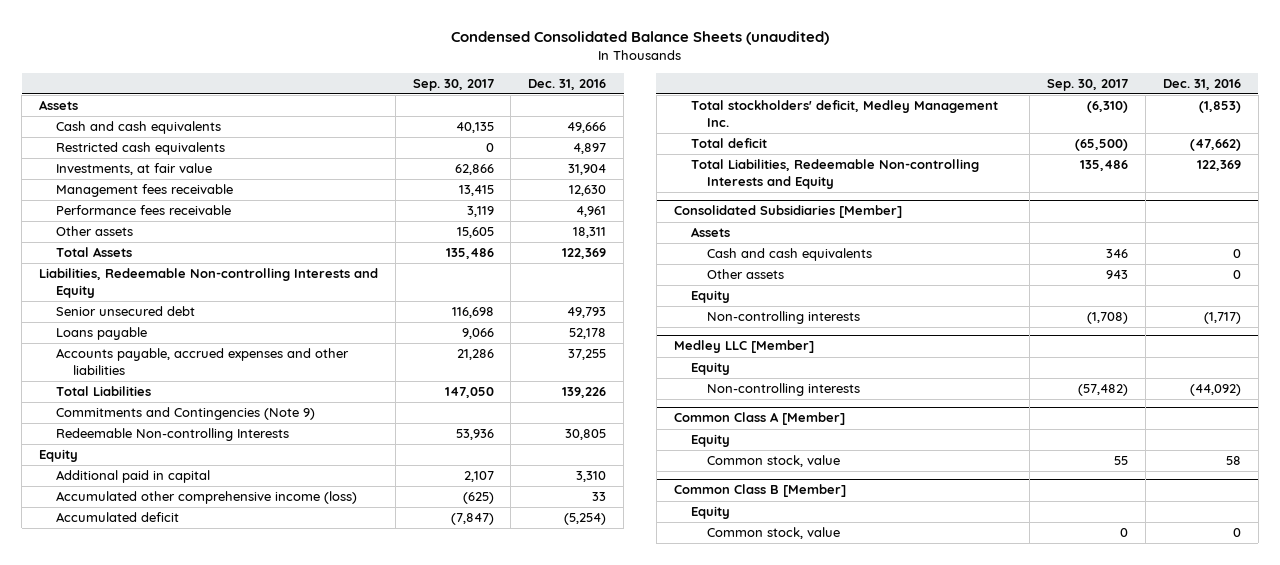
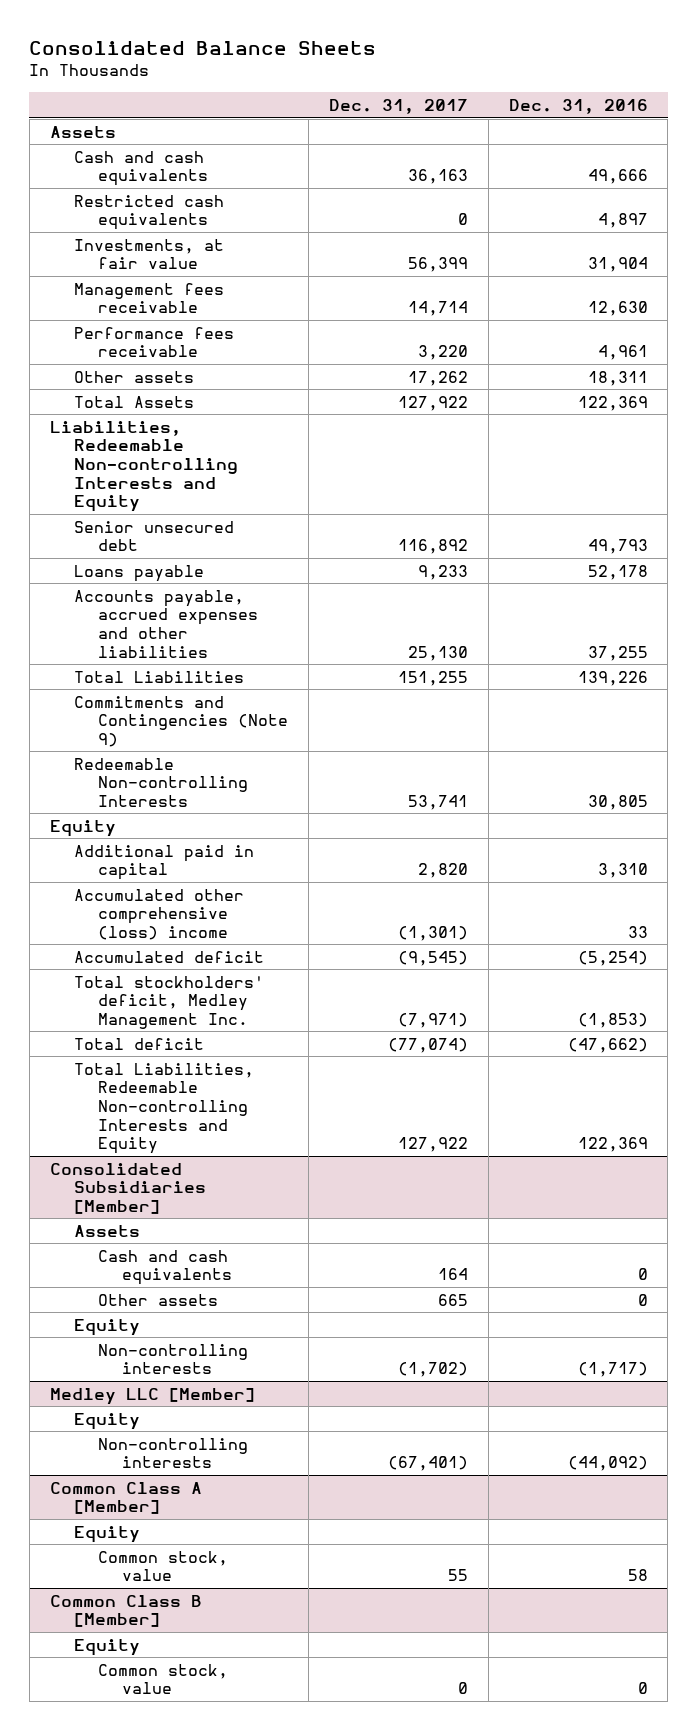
[450,30,829,45] Condensed Consolidated Balance Sheets (unaudited) -> [29,40,377,55] Consolidated Balance Sheets
[412,78,494,91] Sep. 30, 2017 -> none
none -> [328,99,468,115] Dec. 31, 2017
[55,491,357,505] Accumulated other comprehensive income (loss) -> [74,888,245,940] Accumulated other comprehensive (loss) income

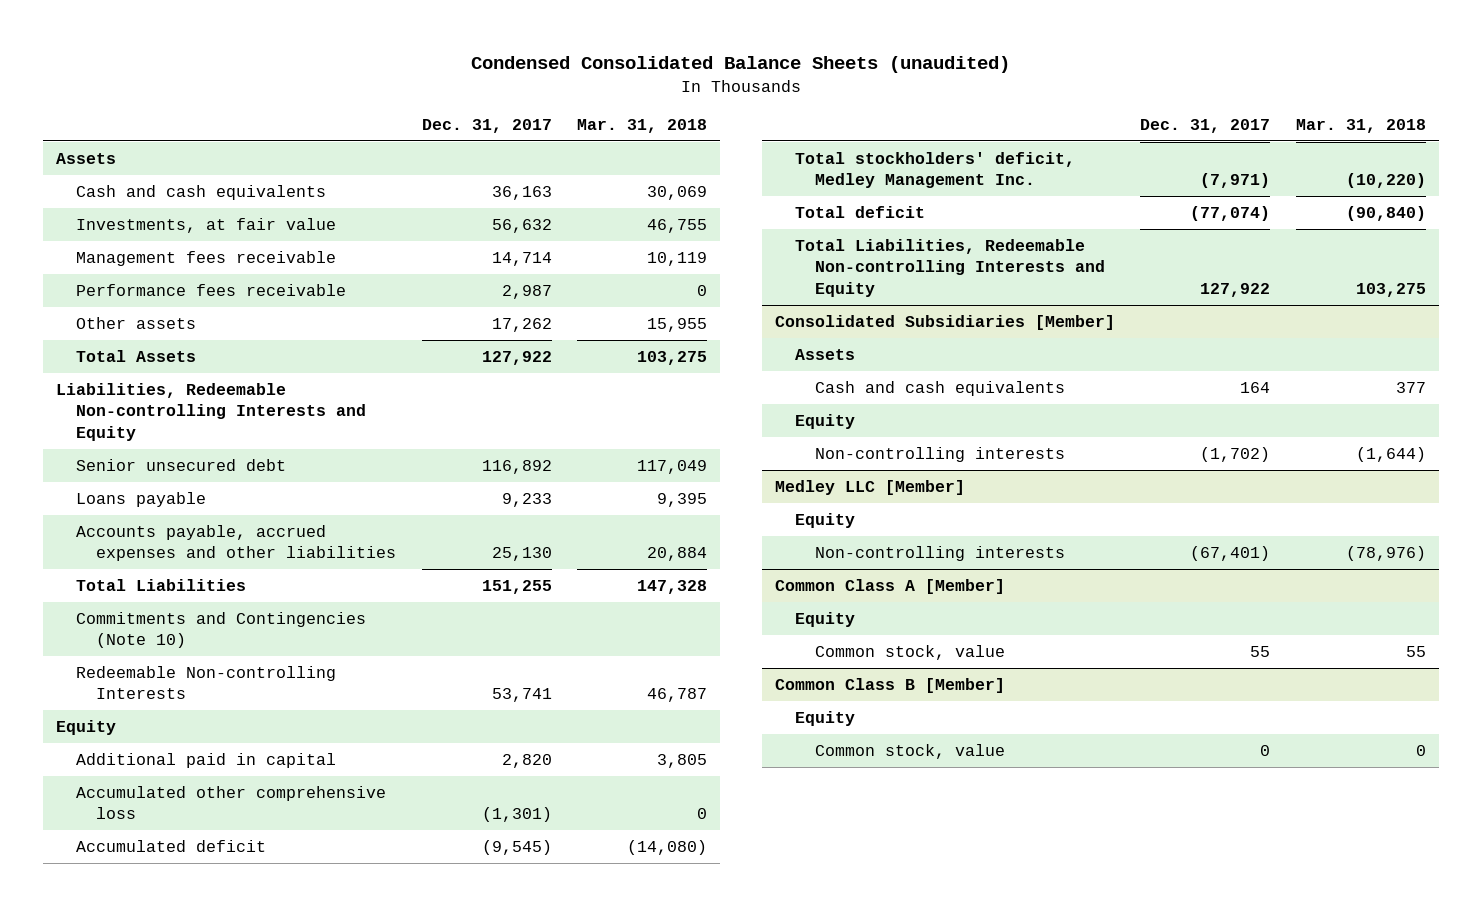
[29,40,377,55] Consolidated Balance Sheets -> [471,56,1011,74] Condensed Consolidated Balance Sheets (unaudited)
[508,99,648,115] Dec. 31, 2016 -> none
none -> [577,119,708,134] Mar. 31, 2018
[74,194,225,231] Restricted cash equivalents -> none
[407,257,468,273] 56,399 -> [491,218,552,233] 56,632
[417,345,468,361] 3,220 -> [501,284,552,299] 2,987
[74,695,289,747] Commitments and Contingencies (Note 9) -> [76,611,367,649] Commitments and Contingencies (Note 10)
[74,888,245,940] Accumulated other comprehensive (loss) income -> [76,785,387,820] Accumulated other comprehensive loss
[98,1293,219,1306] Other assets -> none

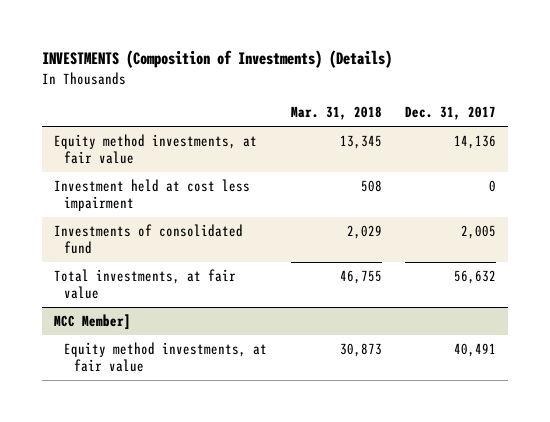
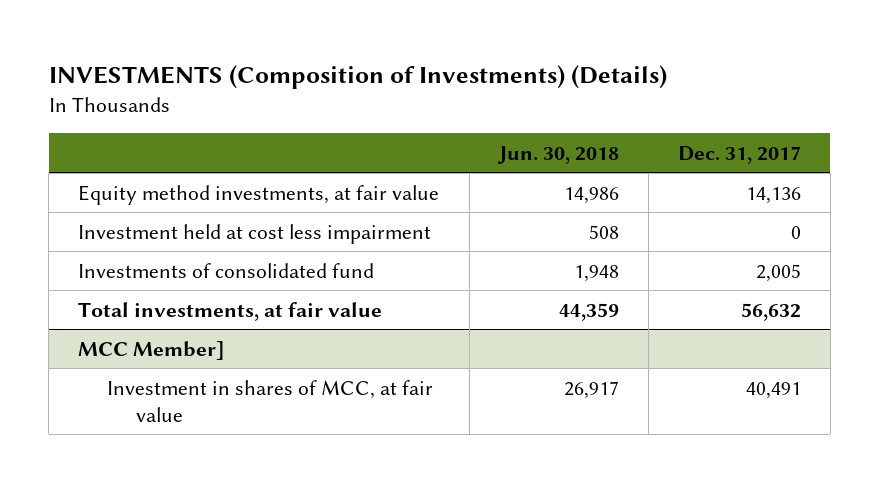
[290,106,382,121] Mar. 31, 2018 -> none
none -> [496,145,619,164] Jun. 30, 2018
[64,341,268,372] Equity method investments, at fair value -> [107,379,434,423] Investment in shares of MCC, at fair value

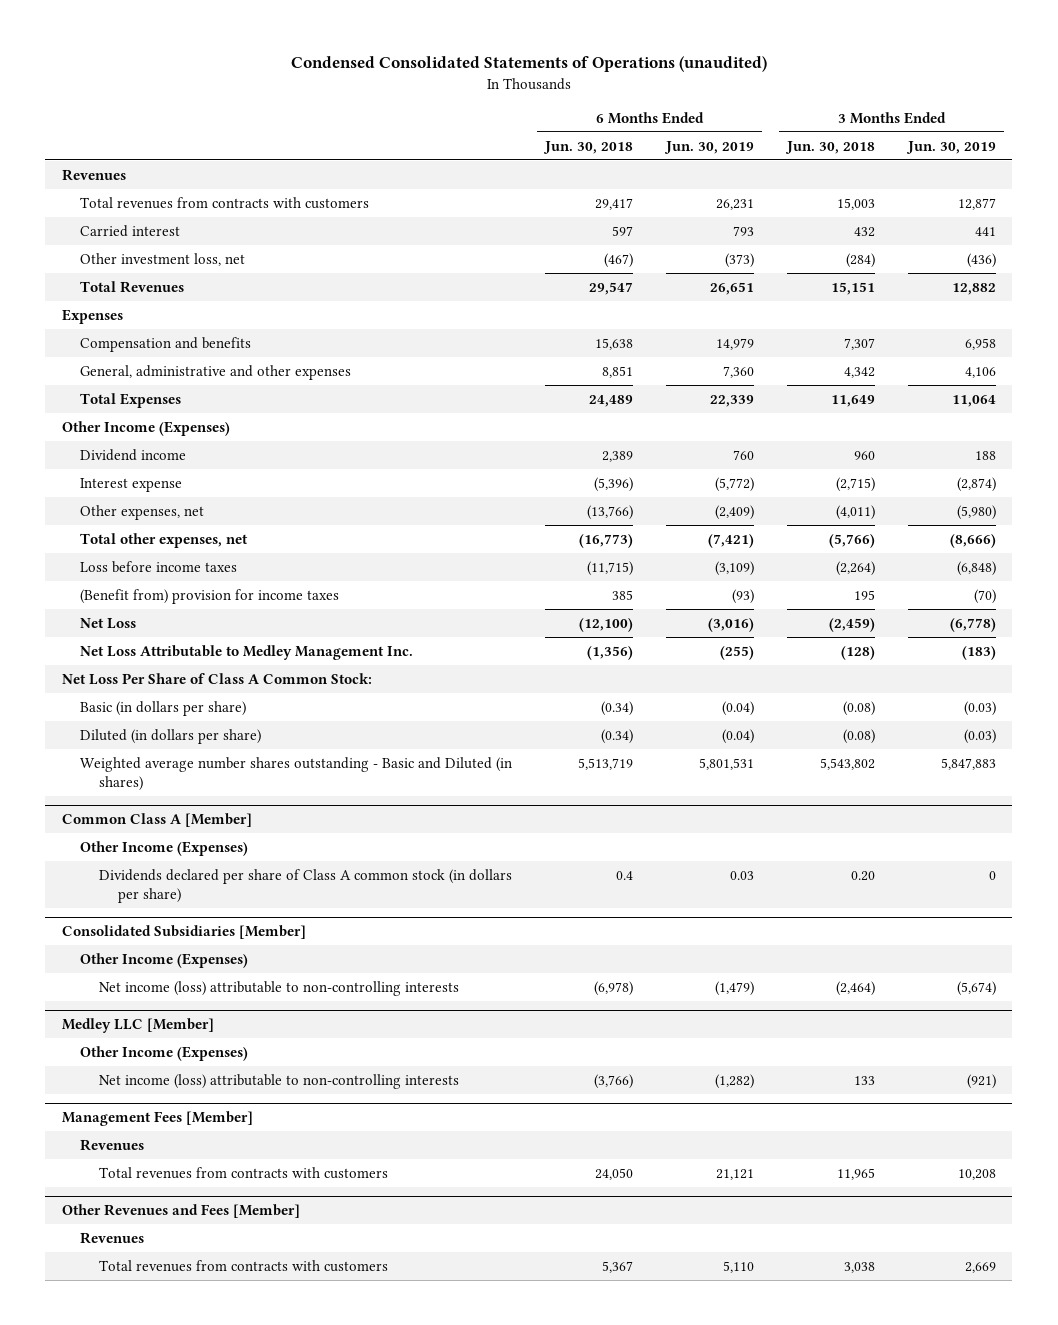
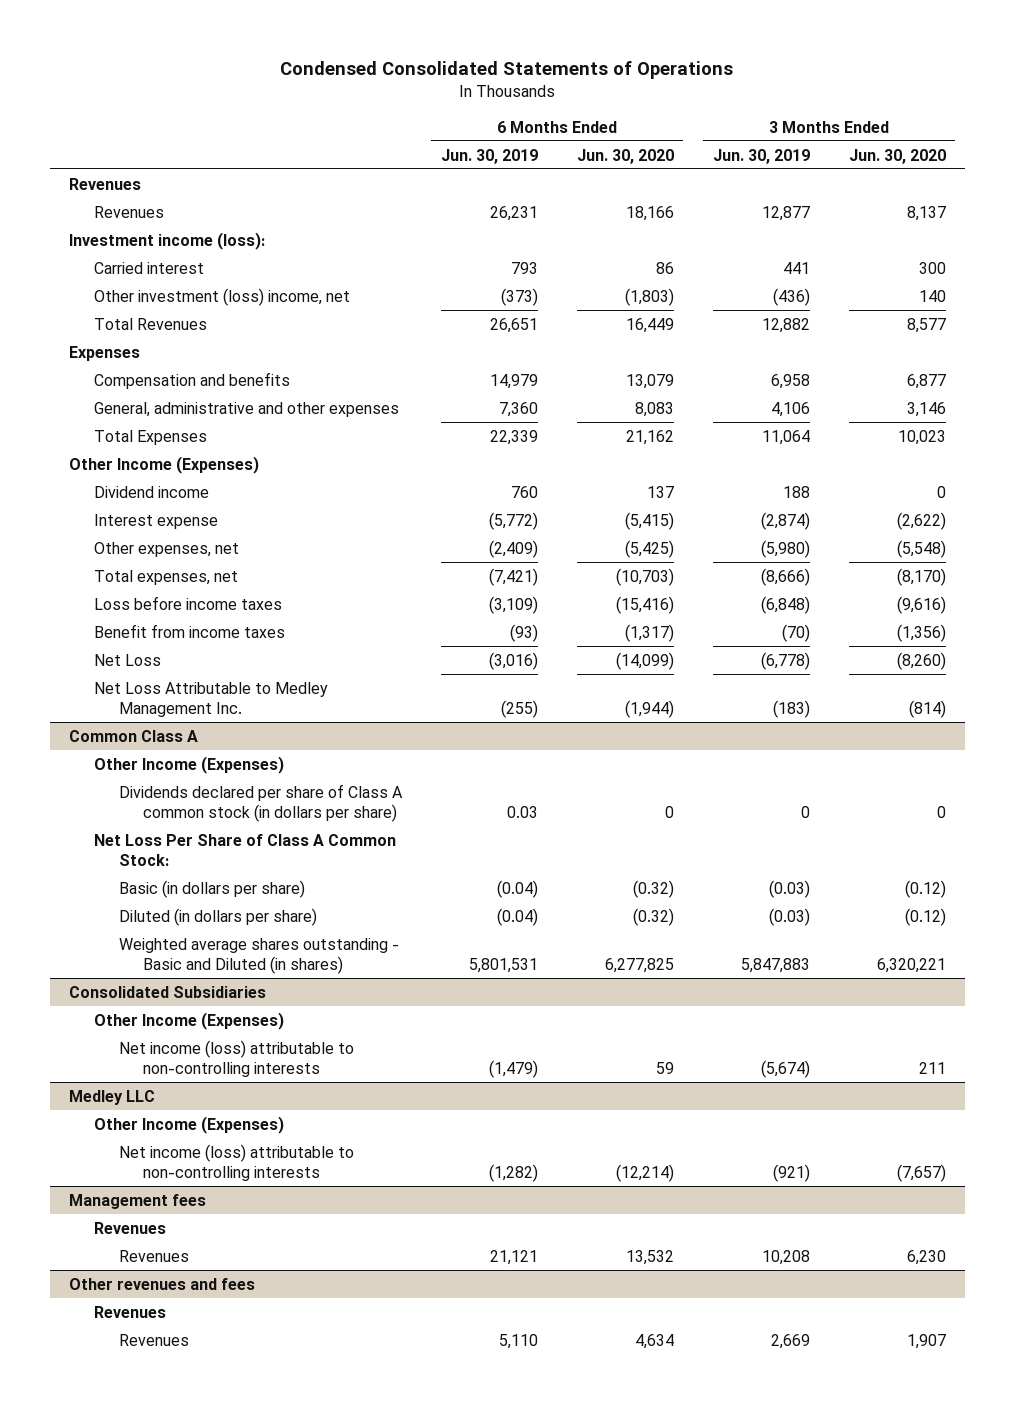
[290,56,767,73] Condensed Consolidated Statements of Operations (unaudited) -> [280,60,734,79] Condensed Consolidated Statements of Operations
[543,140,634,154] Jun. 30, 2018 -> none
[785,140,876,154] Jun. 30, 2018 -> none
none -> [576,148,674,164] Jun. 30, 2020
none -> [848,148,946,164] Jun. 30, 2020
[80,196,370,209] Total revenues from contracts with customers -> [93,205,164,218] Revenues
none -> [69,231,266,250] Investment income (loss):
[80,252,246,266] Other investment loss, net -> [93,287,350,306] Other investment (loss) income, net
[80,532,249,548] Total other expenses, net -> [93,569,238,585] Total expenses, net
[80,588,340,604] (Benefit from) provision for income taxes -> [93,623,285,638] Benefit from income taxes
none -> [69,729,199,742] Common Class A
none -> [93,755,284,774] Other Income (Expenses)
none -> [118,783,403,822] Dividends declared per share of Class A common stock (in dollars per share)
[61,813,252,828] Common Class A [Member] -> none
[80,840,249,856] Other Income (Expenses) -> none
[98,868,512,903] Dividends declared per share of Class A common stock (in dollars per share) -> none
[80,756,513,791] Weighted average number shares outstanding - Basic and Diluted (in shares) -> [118,937,399,974] Weighted average shares outstanding - Basic and Diluted (in shares)
[61,925,306,940] Consolidated Subsidiaries [Member] -> [69,985,267,998] Consolidated Subsidiaries
[61,1018,214,1034] Medley LLC [Member] -> [69,1089,156,1105] Medley LLC
[61,1111,253,1127] Management Fees [Member] -> [69,1193,207,1209] Management fees
[98,1166,388,1179] Total revenues from contracts with customers -> [118,1249,189,1262] Revenues
[61,1204,300,1219] Other Revenues and Fees [Member] -> [69,1277,256,1290] Other revenues and fees
[98,1259,388,1272] Total revenues from contracts with customers -> [118,1333,189,1346] Revenues

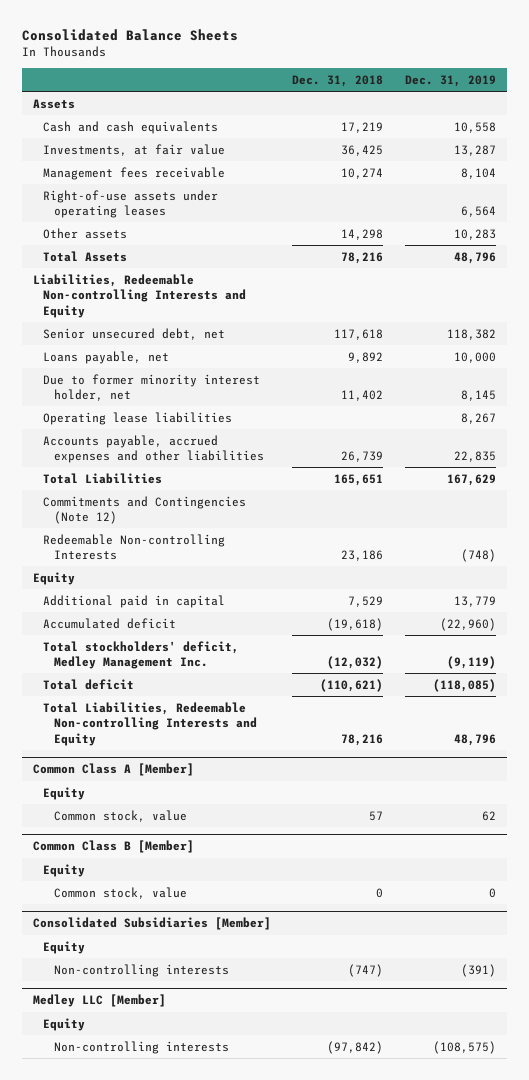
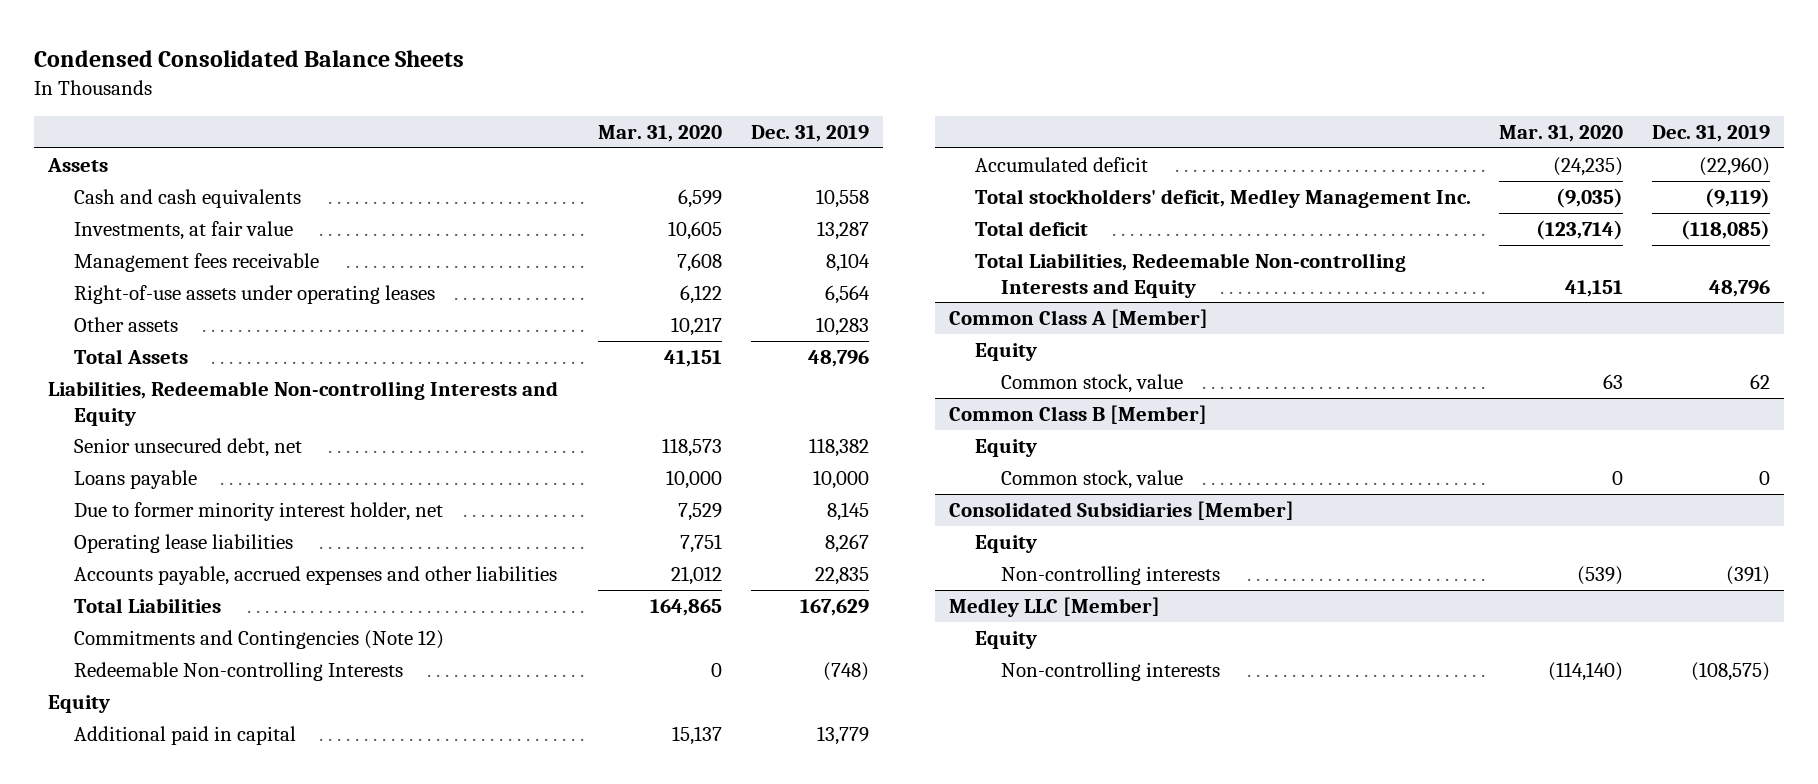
[21,29,238,42] Consolidated Balance Sheets -> [34,49,465,67] Condensed Consolidated Balance Sheets
[292,74,384,87] Dec. 31, 2018 -> none
none -> [598,124,723,142] Mar. 31, 2020
[43,350,170,364] Loans payable, net -> [74,469,198,489] Loans payable

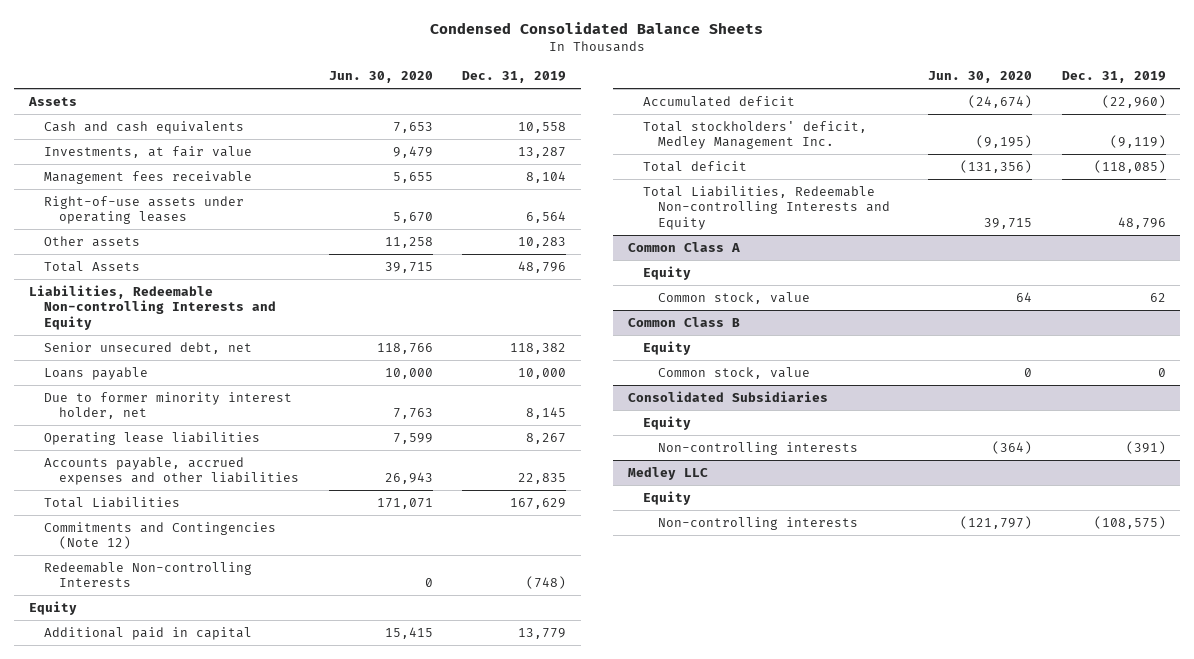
[598,124,723,142] Mar. 31, 2020 -> none
none -> [328,71,433,84] Jun. 30, 2020
[949,308,1209,328] Common Class A [Member] -> [627,241,740,252] Common Class A
[949,404,1208,424] Common Class B [Member] -> [627,316,740,327] Common Class B
[949,500,1295,520] Consolidated Subsidiaries [Member] -> [627,390,828,402] Consolidated Subsidiaries
[949,596,1161,617] Medley LLC [Member] -> [627,466,708,480] Medley LLC

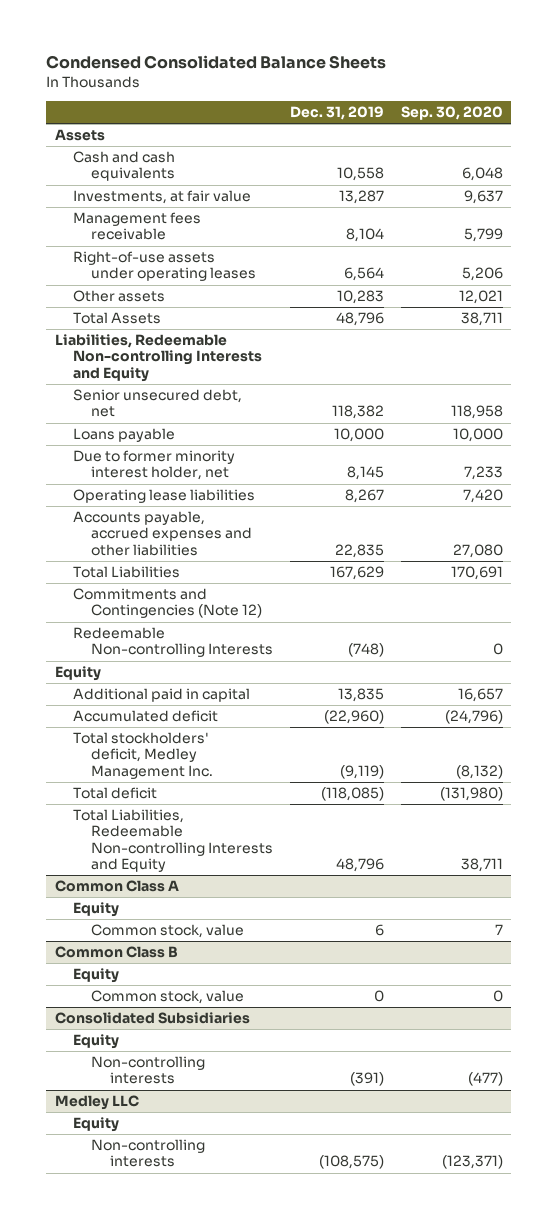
[328,71,433,84] Jun. 30, 2020 -> none
none -> [400,106,503,121] Sep. 30, 2020
[518,627,567,639] 13,779 -> [338,688,385,703] 13,835
[1149,292,1166,302] 62 -> [375,924,385,937] 6

